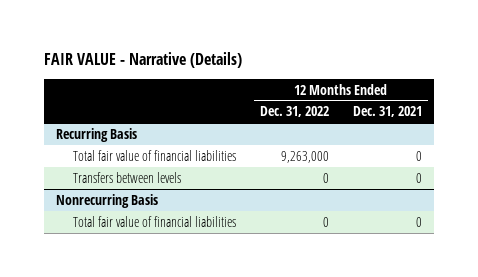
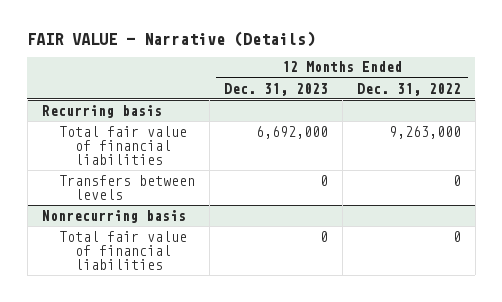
[352,106,422,118] Dec. 31, 2021 -> none
none -> [223,82,328,96] Dec. 31, 2023
[56,127,138,142] Recurring Basis -> [41,104,162,118] Recurring basis
[56,193,159,208] Nonrecurring Basis -> [41,209,186,223] Nonrecurring basis

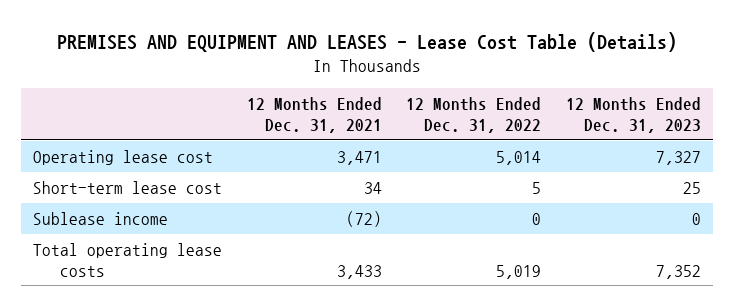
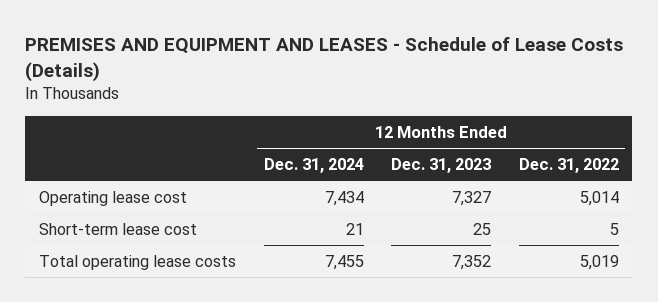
[57,31,678,52] PREMISES AND EQUIPMENT AND LEASES - Lease Cost Table (Details) -> [25,37,624,82] PREMISES AND EQUIPMENT AND LEASES - Schedule of Lease Costs (Details)
[246,97,382,133] 12 Months Ended Dec. 31, 2021 -> none
none -> [263,158,364,174] Dec. 31, 2024
[33,211,169,225] Sublease income -> none

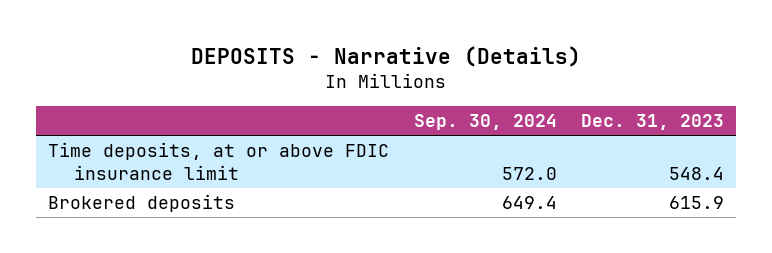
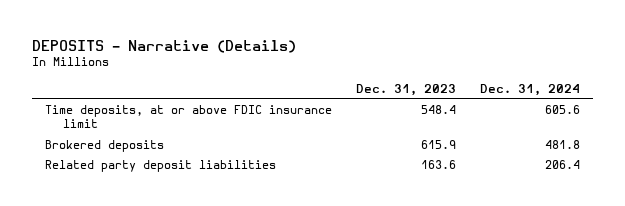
[413,114,557,131] Sep. 30, 2024 -> none
none -> [480,83,581,96] Dec. 31, 2024
none -> [44,159,276,172] Related party deposit liabilities

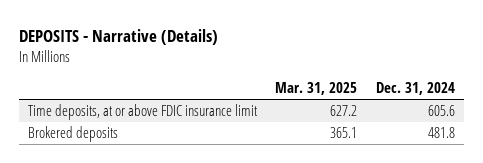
[356,83,457,96] Dec. 31, 2023 -> none
none -> [275,82,358,96] Mar. 31, 2025
[44,159,276,172] Related party deposit liabilities -> none

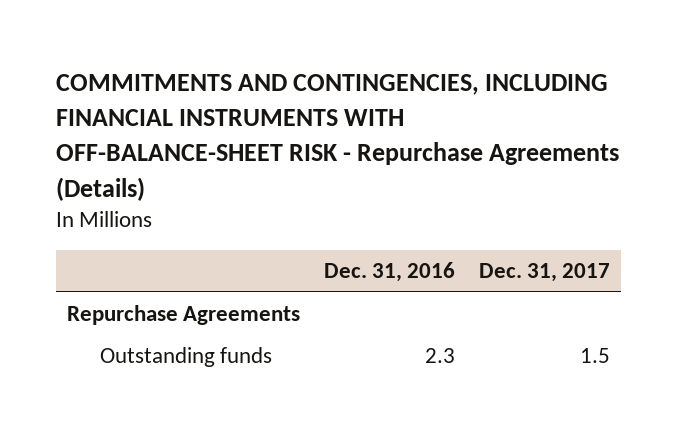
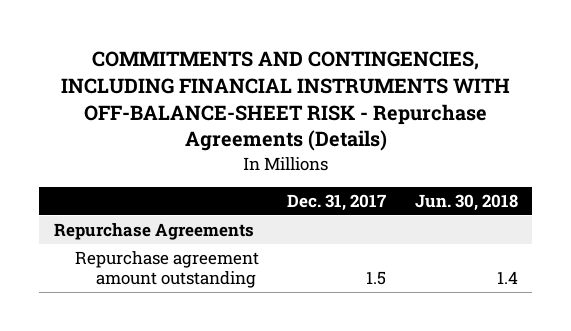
[324,262,456,283] Dec. 31, 2016 -> none
none -> [414,194,518,212] Jun. 30, 2018
[99,347,272,368] Outstanding funds -> [74,251,259,289] Repurchase agreement amount outstanding

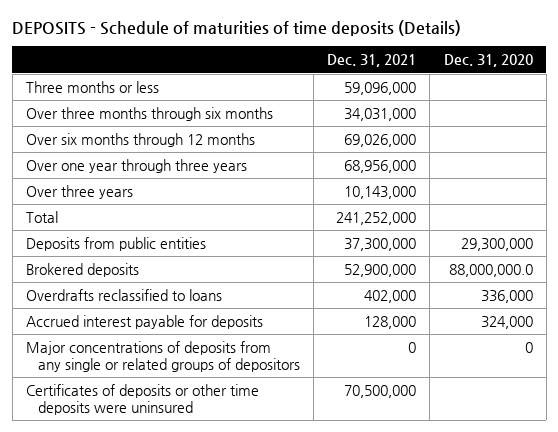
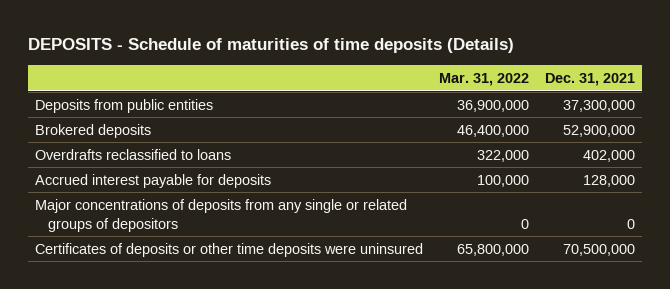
[443,54,533,68] Dec. 31, 2020 -> none
none -> [439,73,530,87] Mar. 31, 2022
[25,80,159,93] Three months or less -> none
[25,106,273,121] Over three months through six months -> none
[25,132,255,147] Over six months through 12 months -> none
[25,158,247,173] Over one year through three years -> none
[25,184,133,199] Over three years -> none
[25,210,58,223] Total -> none

